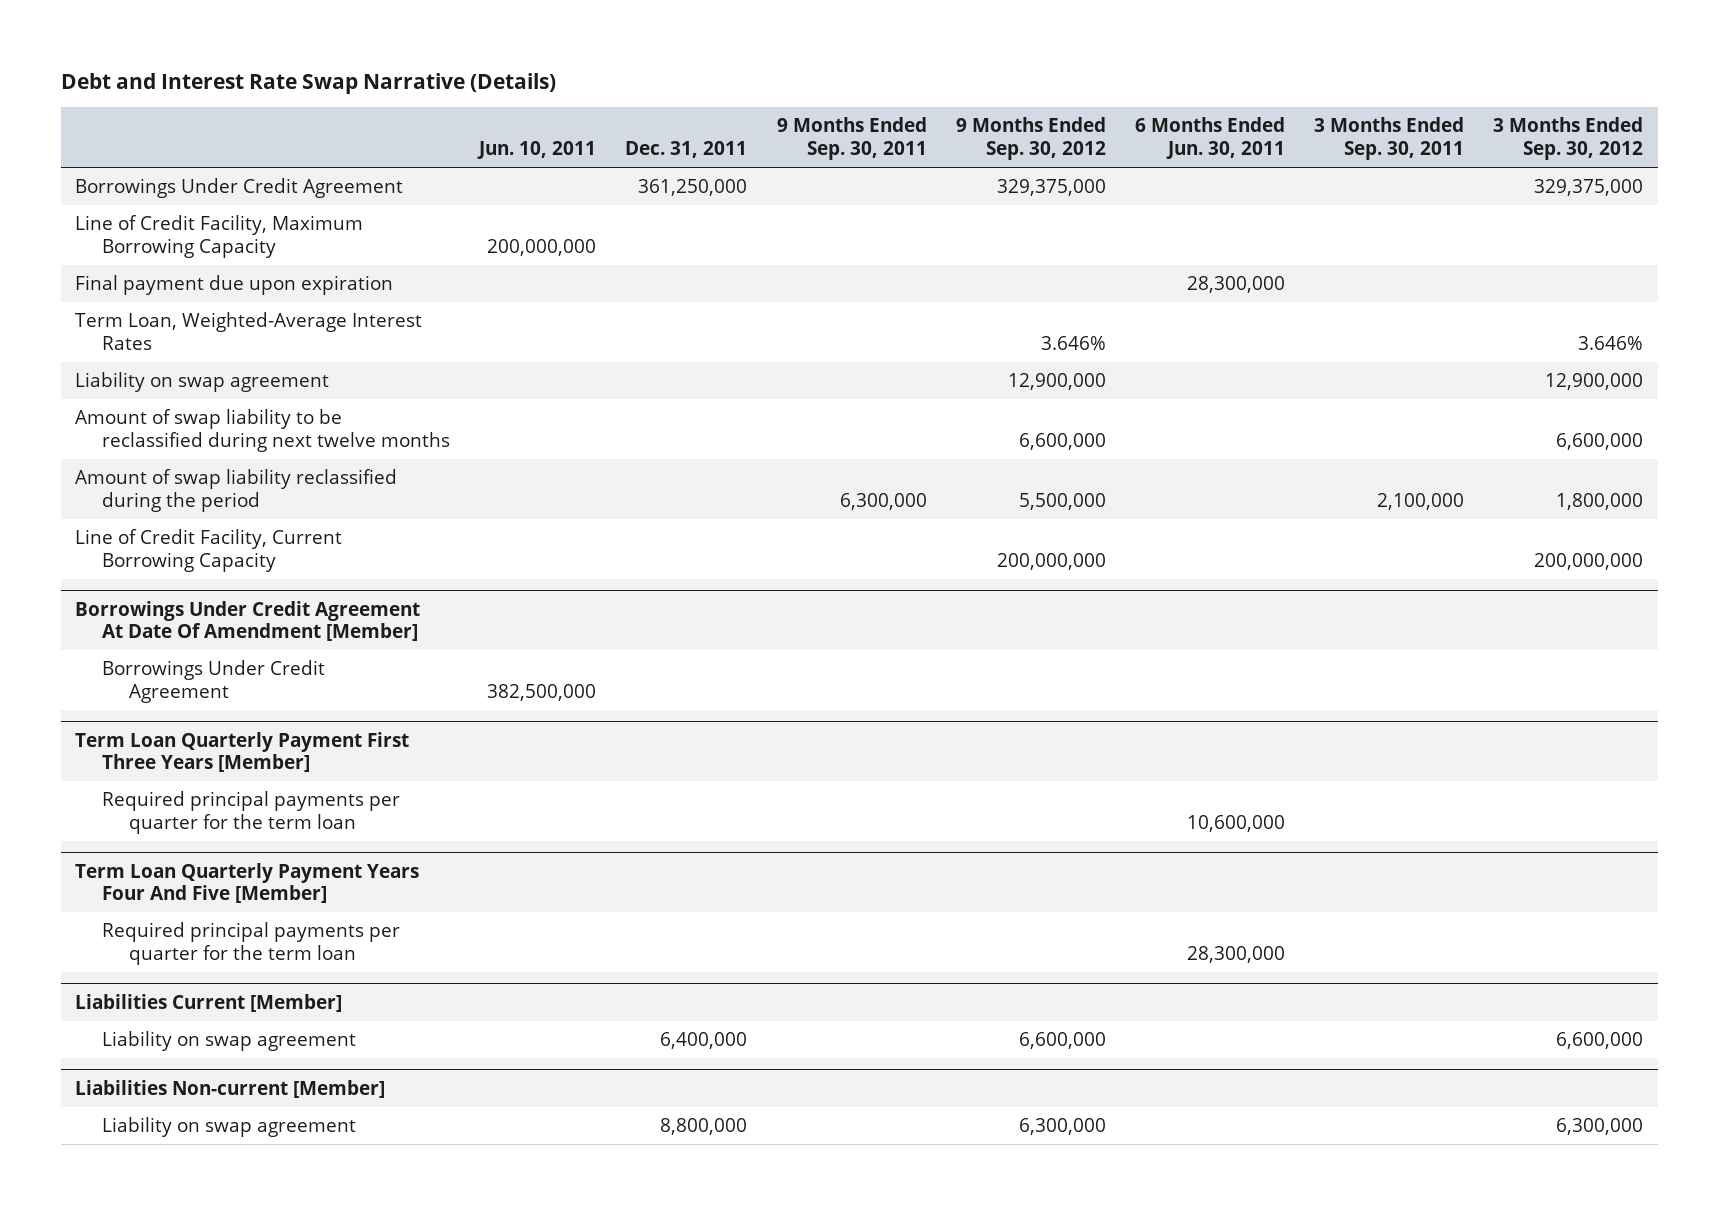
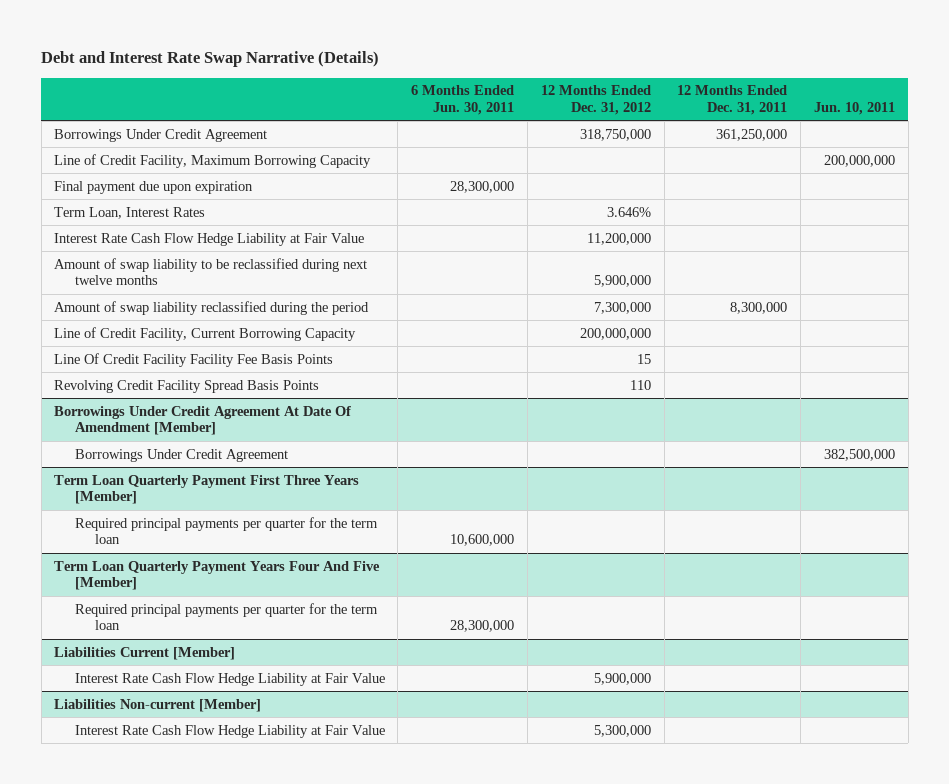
[625,141,748,159] Dec. 31, 2011 -> none
[776,117,927,161] 9 Months Ended Sep. 30, 2011 -> none
[955,117,1106,161] 9 Months Ended Sep. 30, 2012 -> none
[1314,117,1465,161] 3 Months Ended Sep. 30, 2011 -> none
[1493,117,1644,161] 3 Months Ended Sep. 30, 2012 -> none
none -> [540,85,651,115] 12 Months Ended Dec. 31, 2012
none -> [677,85,788,115] 12 Months Ended Dec. 31, 2011
[75,312,423,350] Term Loan, Weighted-Average Interest Rates -> [54,206,206,219] Term Loan, Interest Rates
[75,372,330,393] Liability on swap agreement -> [54,232,365,246] Interest Rate Cash Flow Hedge Liability at Fair Value
none -> [54,352,334,367] Line Of Credit Facility Facility Fee Basis Points
none -> [54,379,320,393] Revolving Credit Facility Spread Basis Points
[101,1031,356,1052] Liability on swap agreement -> [74,672,385,686] Interest Rate Cash Flow Hedge Liability at Fair Value
[101,1117,356,1138] Liability on swap agreement -> [74,724,385,738] Interest Rate Cash Flow Hedge Liability at Fair Value

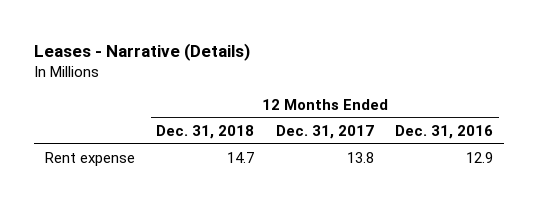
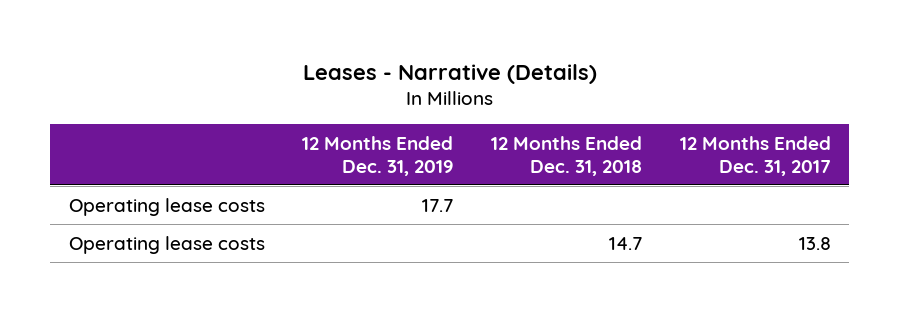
[395,124,494,139] Dec. 31, 2016 -> none
none -> [302,135,454,176] 12 Months Ended Dec. 31, 2019
none -> [68,197,265,216] Operating lease costs
[44,152,135,167] Rent expense -> [68,235,265,254] Operating lease costs

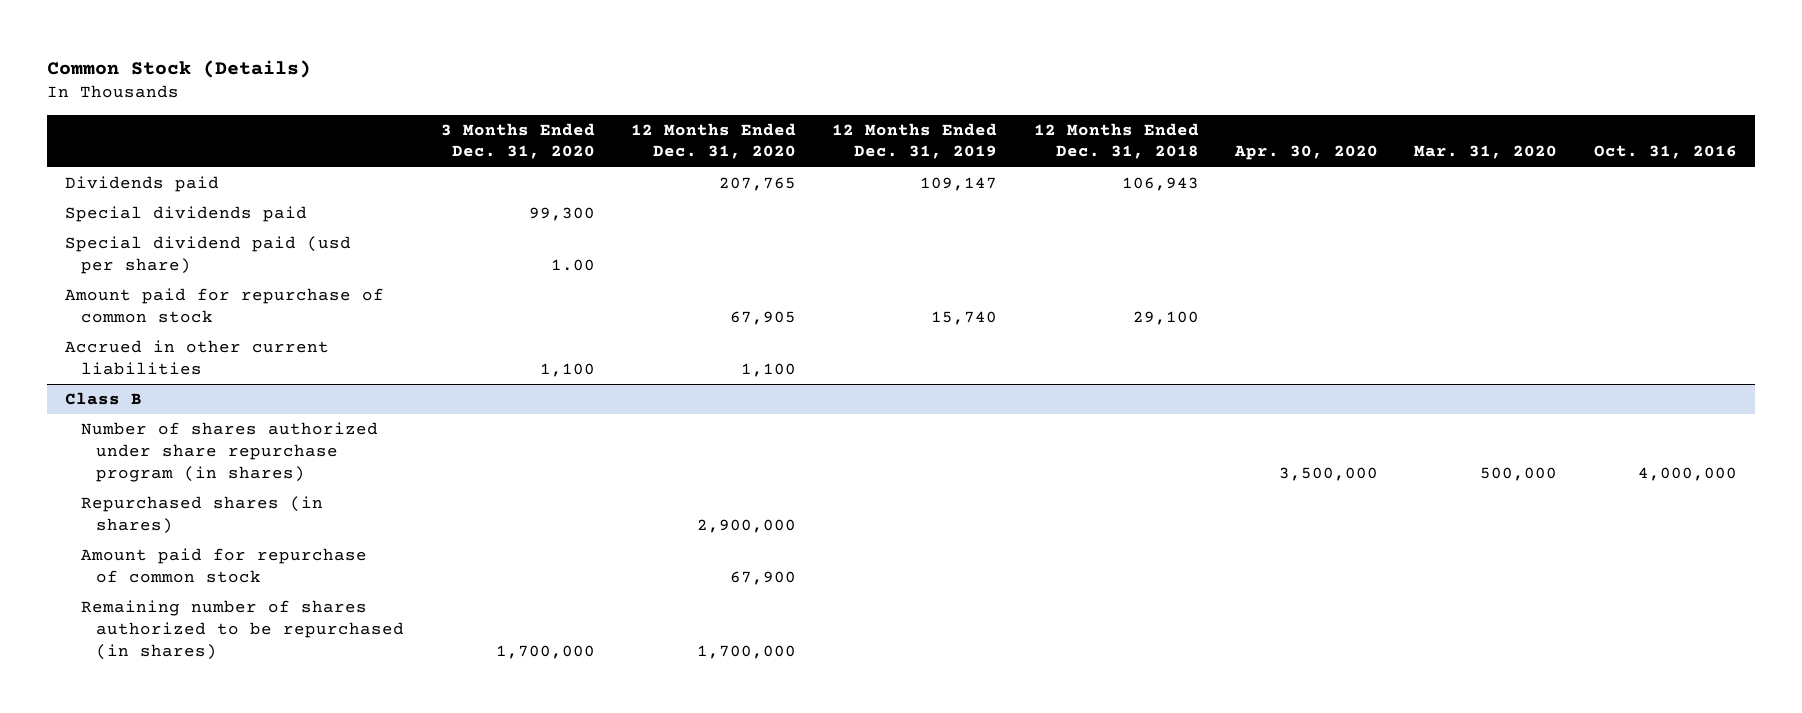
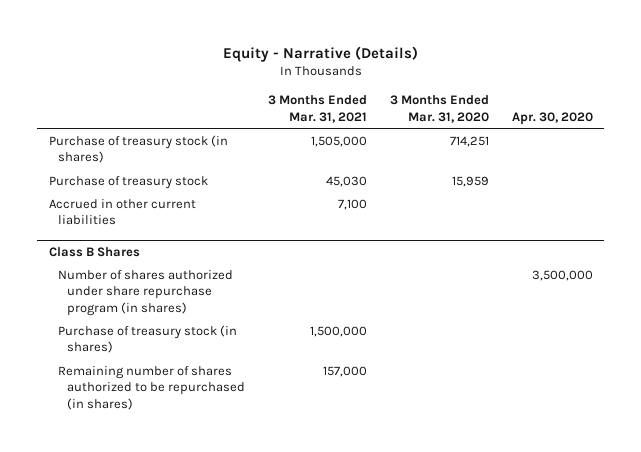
[47,59,312,78] Common Stock (Details) -> [222,45,418,62] Equity - Narrative (Details)
[440,122,595,160] 3 Months Ended Dec. 31, 2020 -> none
[631,122,797,160] 12 Months Ended Dec. 31, 2020 -> none
[832,122,998,160] 12 Months Ended Dec. 31, 2019 -> none
[1033,122,1199,160] 12 Months Ended Dec. 31, 2018 -> none
[1414,145,1558,160] Mar. 31, 2020 -> none
[1593,145,1737,160] Oct. 31, 2016 -> none
none -> [267,95,367,123] 3 Months Ended Mar. 31, 2021
none -> [389,95,489,123] 3 Months Ended Mar. 31, 2020
[65,176,220,193] Dividends paid -> none
[65,206,308,223] Special dividends paid -> none
[65,236,352,274] Special dividend paid (usd per share) -> none
none -> [48,134,228,164] Purchase of treasury stock (in shares)
[65,288,385,323] Amount paid for repurchase of common stock -> [48,175,208,189] Purchase of treasury stock
[65,392,143,406] Class B -> [48,246,140,257] Class B Shares
[80,548,367,583] Amount paid for repurchase of common stock -> none
[80,496,323,534] Repurchased shares (in shares) -> [57,324,237,354] Purchase of treasury stock (in shares)

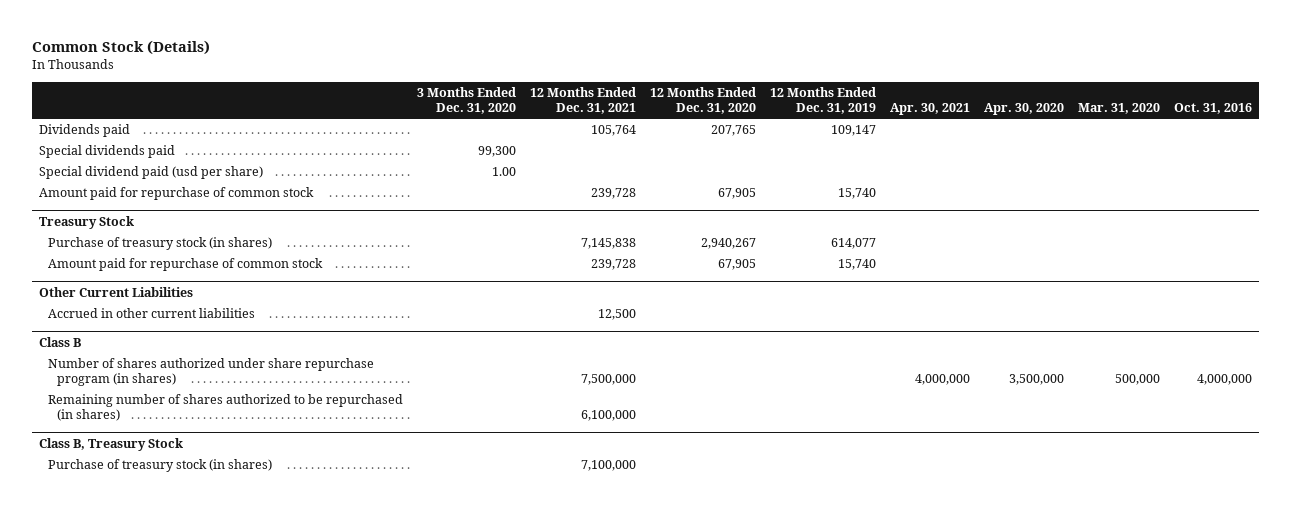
[222,45,418,62] Equity - Narrative (Details) -> [31,39,210,55] Common Stock (Details)
[267,95,367,123] 3 Months Ended Mar. 31, 2021 -> none
[389,95,489,123] 3 Months Ended Mar. 31, 2020 -> none
none -> [417,86,517,115] 3 Months Ended Dec. 31, 2020
none -> [530,86,637,115] 12 Months Ended Dec. 31, 2021
none -> [650,86,757,115] 12 Months Ended Dec. 31, 2020
none -> [770,86,877,115] 12 Months Ended Dec. 31, 2019
none -> [890,103,971,116] Apr. 30, 2021
none -> [1078,103,1161,115] Mar. 31, 2020
none -> [1174,103,1253,115] Oct. 31, 2016
[48,134,228,164] Purchase of treasury stock (in shares) -> none
[48,198,196,226] Accrued in other current liabilities -> none
none -> [38,124,130,138] Dividends paid
none -> [38,145,175,159] Special dividends paid
none -> [38,166,263,180] Special dividend paid (usd per share)
[48,175,208,189] Purchase of treasury stock -> [38,187,314,201] Amount paid for repurchase of common stock
none -> [38,215,134,229] Treasury Stock
none -> [48,237,273,251] Purchase of treasury stock (in shares)
none -> [48,258,324,272] Amount paid for repurchase of common stock
none -> [38,286,193,297] Other Current Liabilities
none -> [48,308,256,319] Accrued in other current liabilities
[48,246,140,257] Class B Shares -> [38,336,81,347] Class B
[57,324,237,354] Purchase of treasury stock (in shares) -> none
none -> [38,437,183,451] Class B, Treasury Stock
none -> [48,459,273,473] Purchase of treasury stock (in shares)

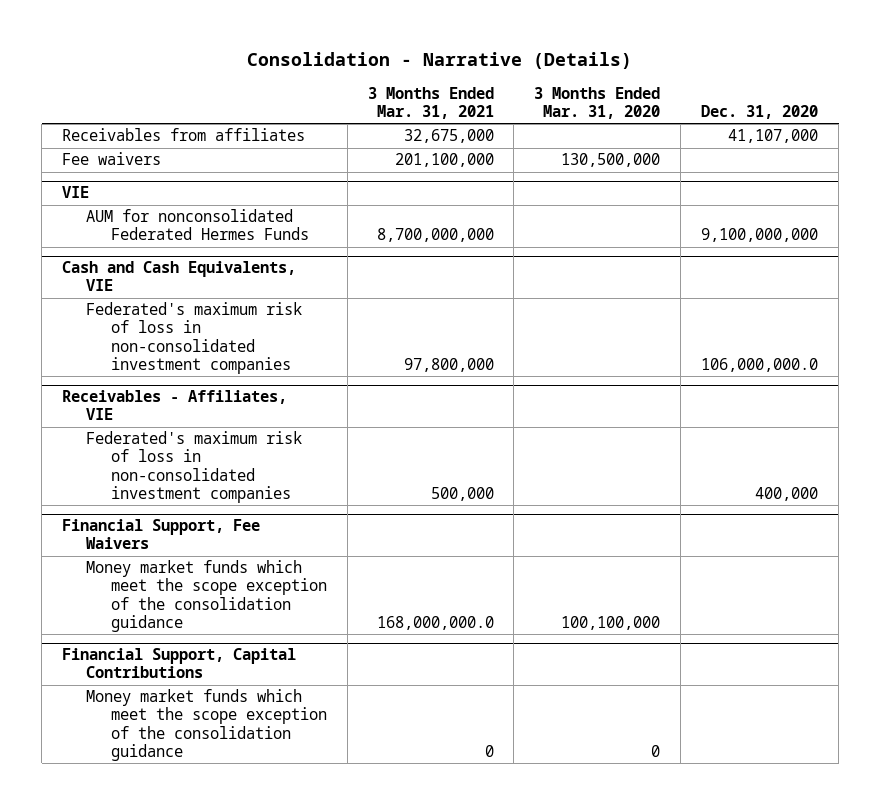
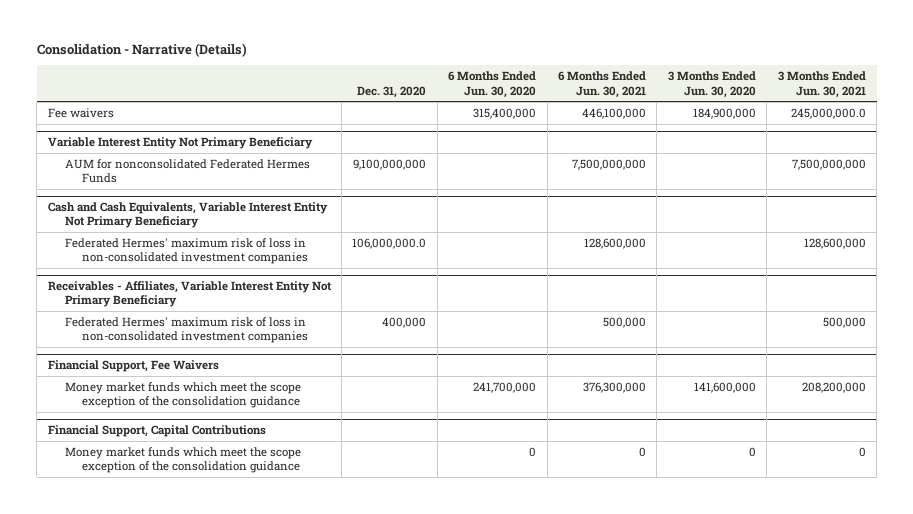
[367,87,494,120] 3 Months Ended Mar. 31, 2021 -> none
[534,87,661,120] 3 Months Ended Mar. 31, 2020 -> none
none -> [448,71,537,98] 6 Months Ended Jun. 30, 2020
none -> [558,71,647,98] 6 Months Ended Jun. 30, 2021
none -> [667,71,756,98] 3 Months Ended Jun. 30, 2020
none -> [777,71,866,98] 3 Months Ended Jun. 30, 2021
[62,128,306,142] Receivables from affiliates -> none
[62,186,90,199] VIE -> [47,136,313,149] Variable Interest Entity Not Primary Beneficiary
[62,261,297,292] Cash and Cash Equivalents, VIE -> none
[86,302,303,374] Federated's maximum risk of loss in non-consolidated investment companies -> none
[62,390,288,421] Receivables - Affiliates, VIE -> none
[86,431,303,503] Federated's maximum risk of loss in non-consolidated investment companies -> none
none -> [47,201,328,229] Cash and Cash Equivalents, Variable Interest Entity Not Primary Beneficiary
none -> [64,237,308,265] Federated Hermes' maximum risk of loss in non-consolidated investment companies
none -> [47,280,332,308] Receivables - Affiliates, Variable Interest Entity Not Primary Beneficiary
none -> [64,316,308,344] Federated Hermes' maximum risk of loss in non-consolidated investment companies

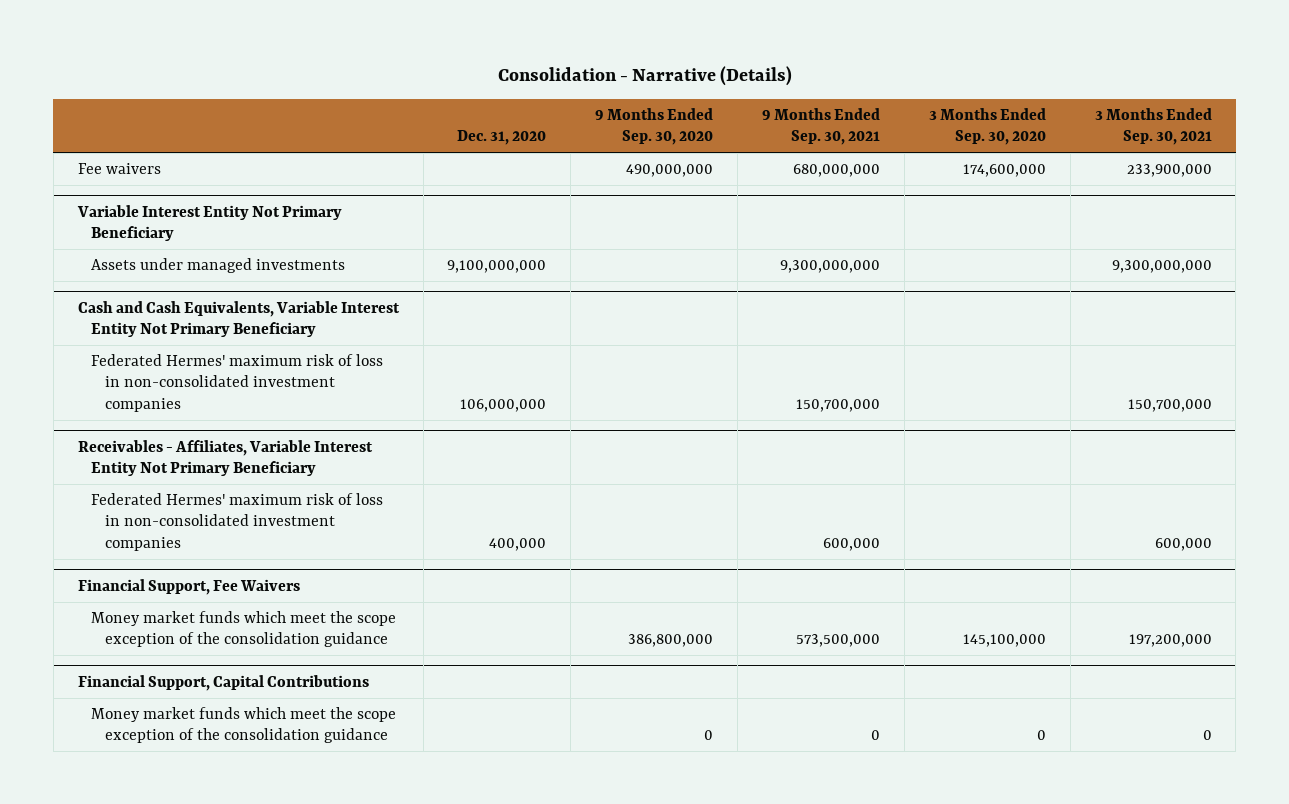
[448,71,537,98] 6 Months Ended Jun. 30, 2020 -> none
[558,71,647,98] 6 Months Ended Jun. 30, 2021 -> none
[667,71,756,98] 3 Months Ended Jun. 30, 2020 -> none
[777,71,866,98] 3 Months Ended Jun. 30, 2021 -> none
none -> [595,107,714,146] 9 Months Ended Sep. 30, 2020
none -> [762,107,881,146] 9 Months Ended Sep. 30, 2021
none -> [928,107,1046,146] 3 Months Ended Sep. 30, 2020
none -> [1094,107,1212,146] 3 Months Ended Sep. 30, 2021
[64,158,310,184] AUM for nonconsolidated Federated Hermes Funds -> [91,258,346,274] Assets under managed investments
[352,237,427,249] 106,000,000.0 -> [460,398,547,412] 106,000,000

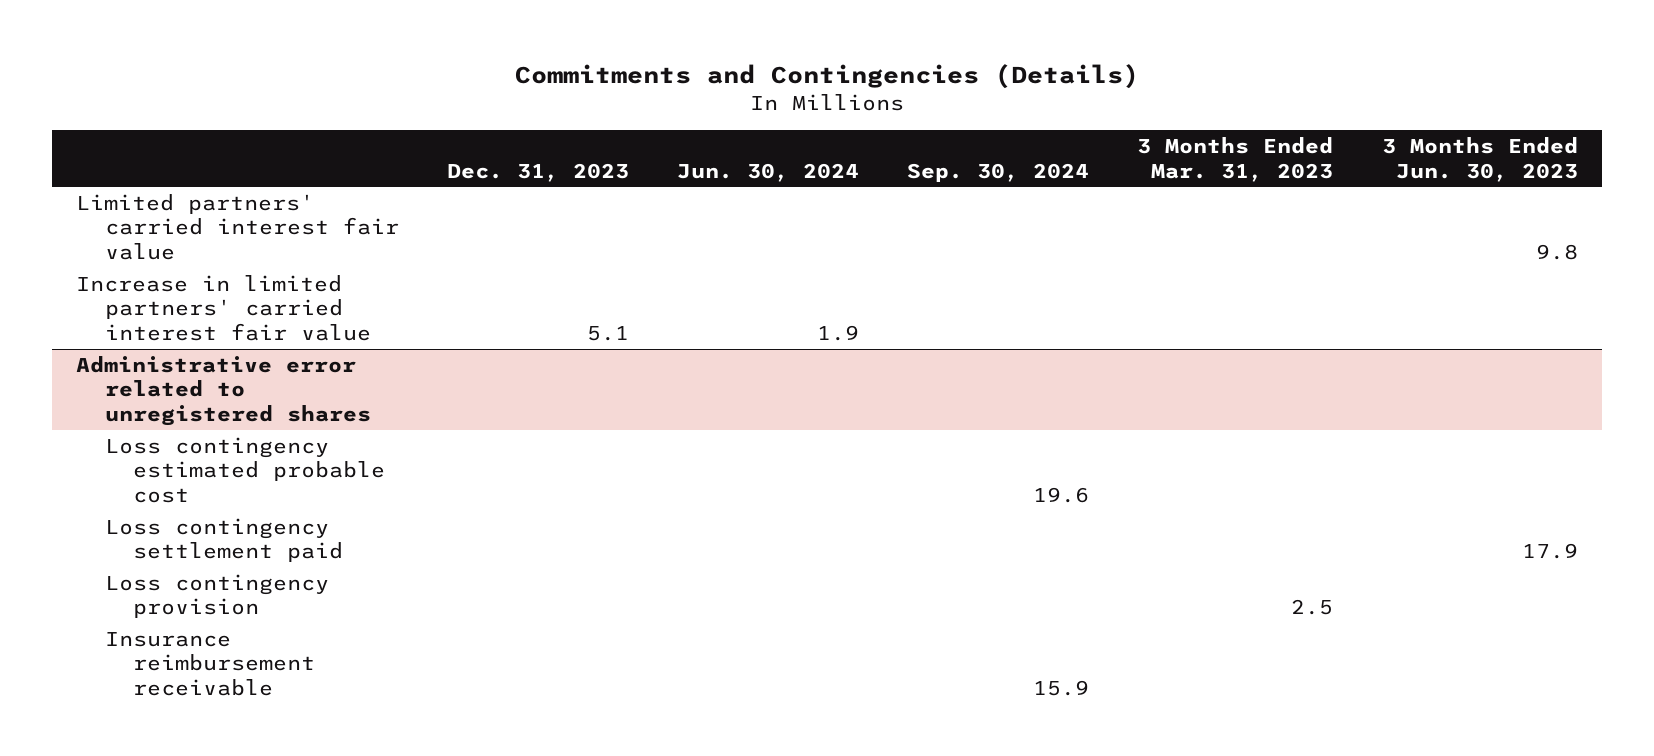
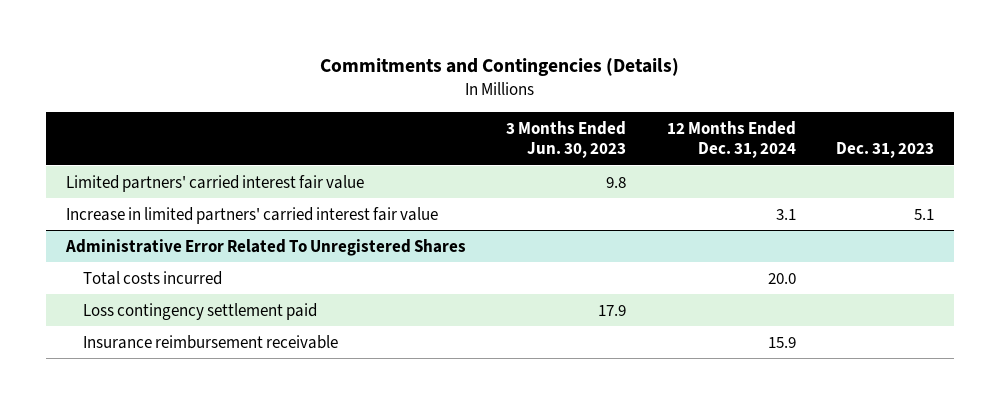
[676,162,859,182] Jun. 30, 2024 -> none
[907,162,1090,182] Sep. 30, 2024 -> none
[1137,137,1334,182] 3 Months Ended Mar. 31, 2023 -> none
none -> [666,120,796,159] 12 Months Ended Dec. 31, 2024
[104,436,385,503] Loss contingency estimated probable cost -> none
[76,355,371,426] Administrative error related to unregistered shares -> [65,238,467,256] Administrative Error Related To Unregistered Shares
none -> [82,270,222,285] Total costs incurred
[104,573,329,619] Loss contingency provision -> none

